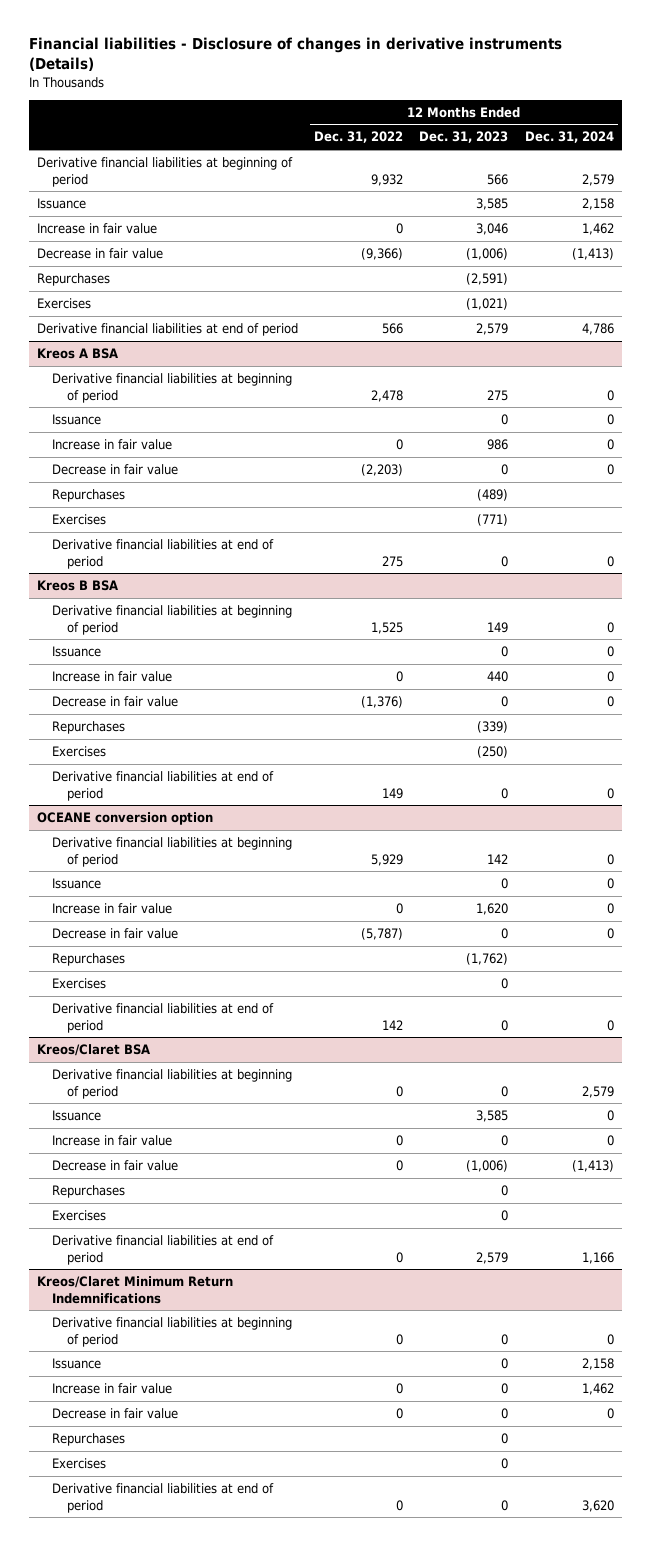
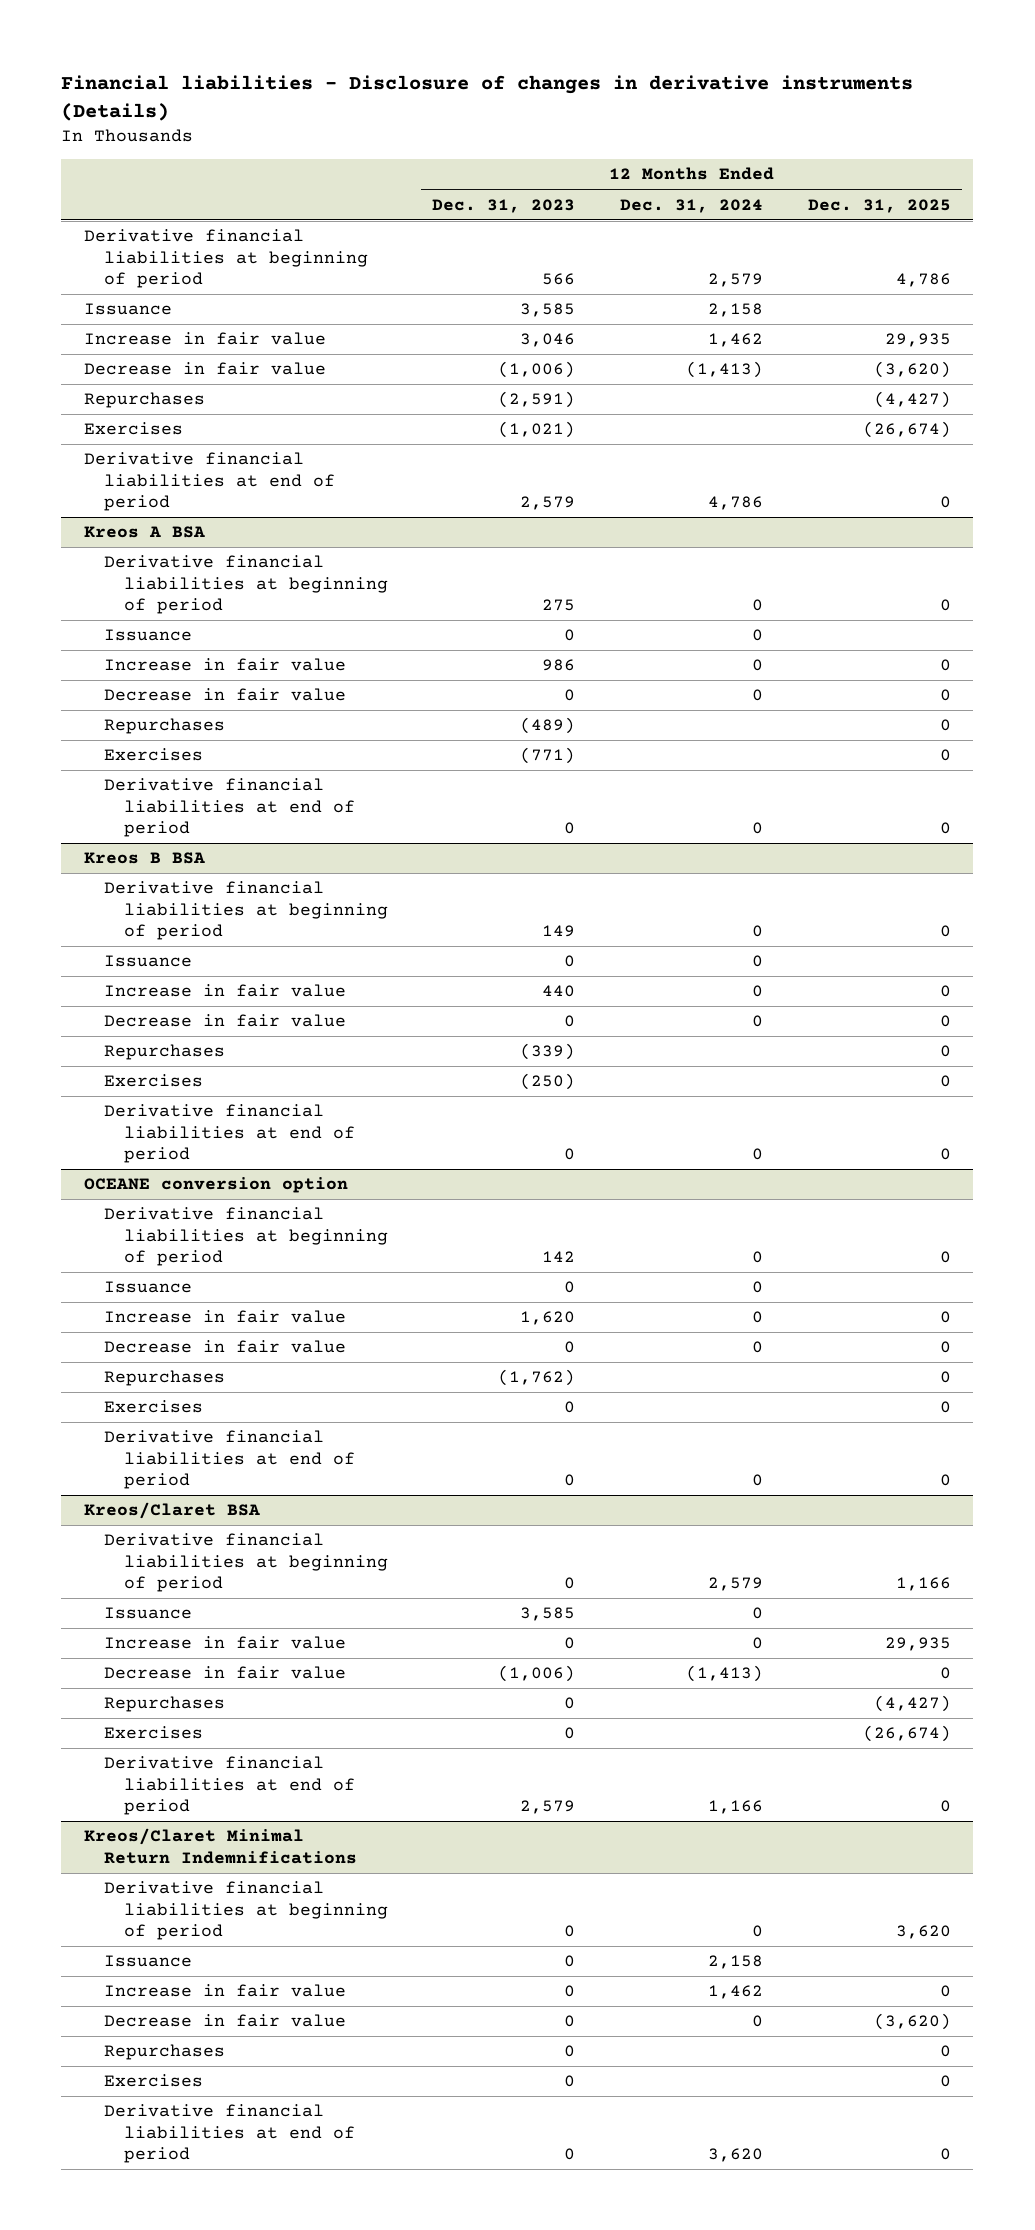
[314,131,404,144] Dec. 31, 2022 -> none
none -> [807,198,951,213] Dec. 31, 2025
[36,1276,233,1304] Kreos/Claret Minimum Return Indemnifications -> [83,1828,357,1864] Kreos/Claret Minimal Return Indemnifications

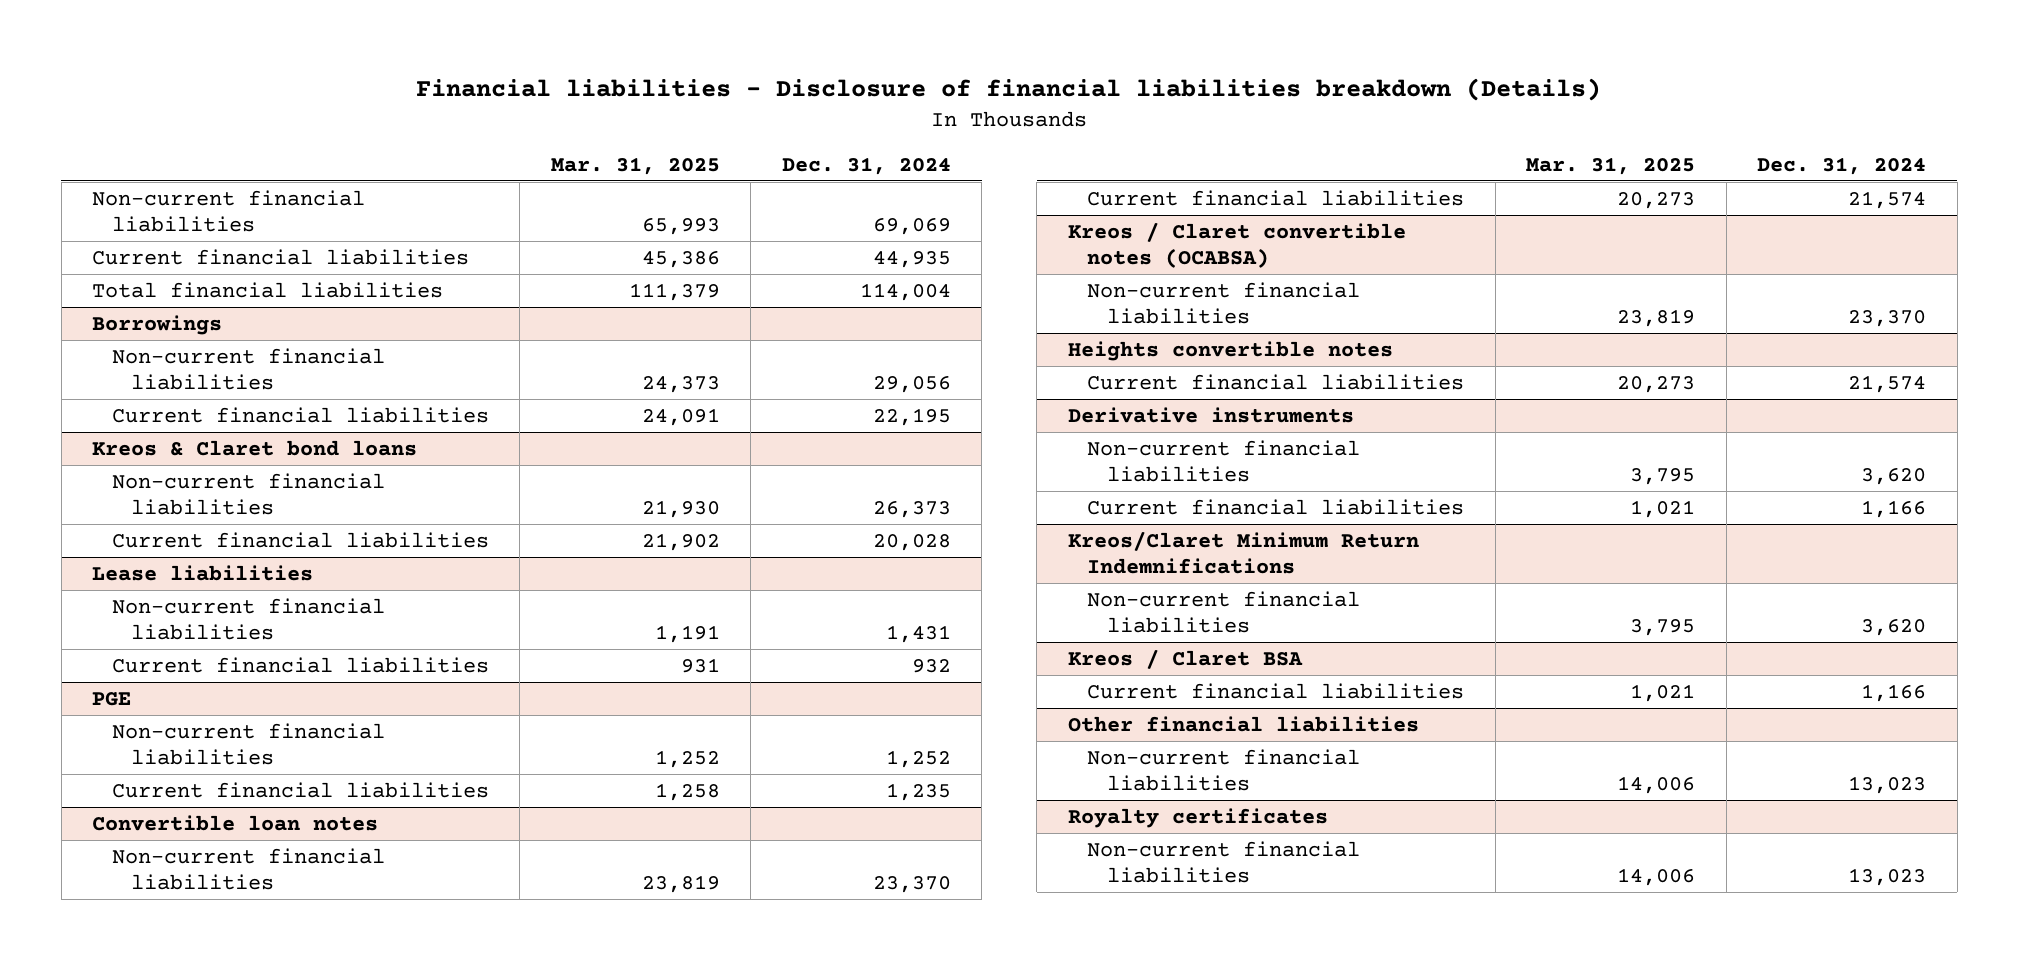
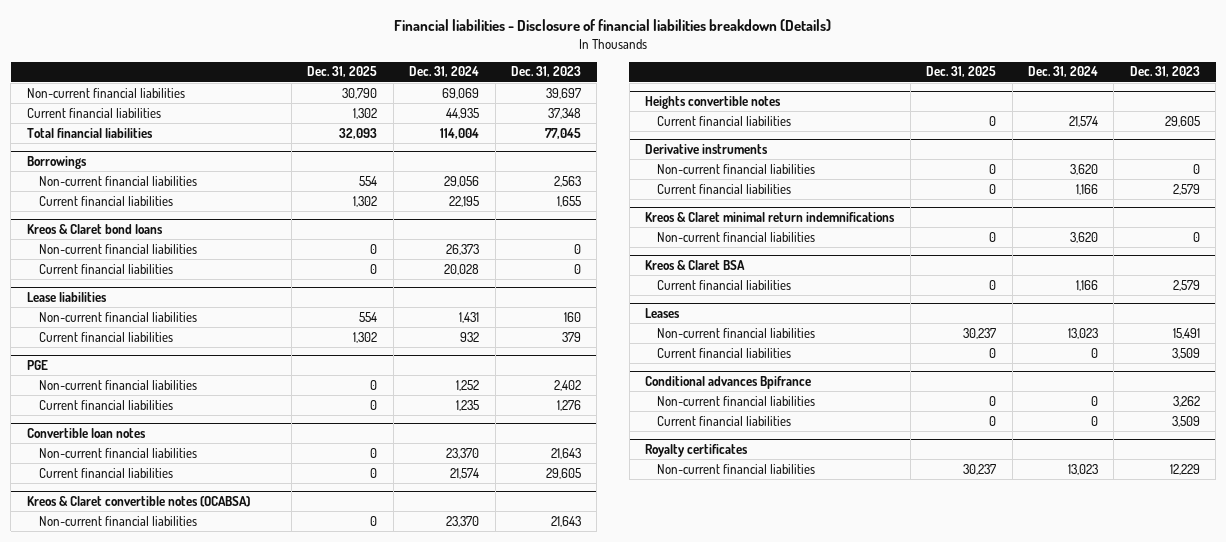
[550,156,720,175] Mar. 31, 2025 -> none
none -> [307,66,378,78] Dec. 31, 2025
none -> [510,66,581,78] Dec. 31, 2023
[1067,221,1406,268] Kreos / Claret convertible notes (OCABSA) -> [26,496,250,508] Kreos & Claret convertible notes (OCABSA)
[1067,530,1419,574] Kreos/Claret Minimum Return Indemnifications -> [645,212,896,223] Kreos & Claret minimal return indemnifications
[1067,648,1303,669] Kreos / Claret BSA -> [645,260,746,271] Kreos & Claret BSA
[1067,715,1419,732] Other financial liabilities -> [645,308,681,319] Leases
none -> [657,347,792,358] Current financial liabilities
none -> [645,376,812,390] Conditional advances Bpifrance
none -> [657,395,816,406] Non-current financial liabilities
none -> [657,415,792,426] Current financial liabilities

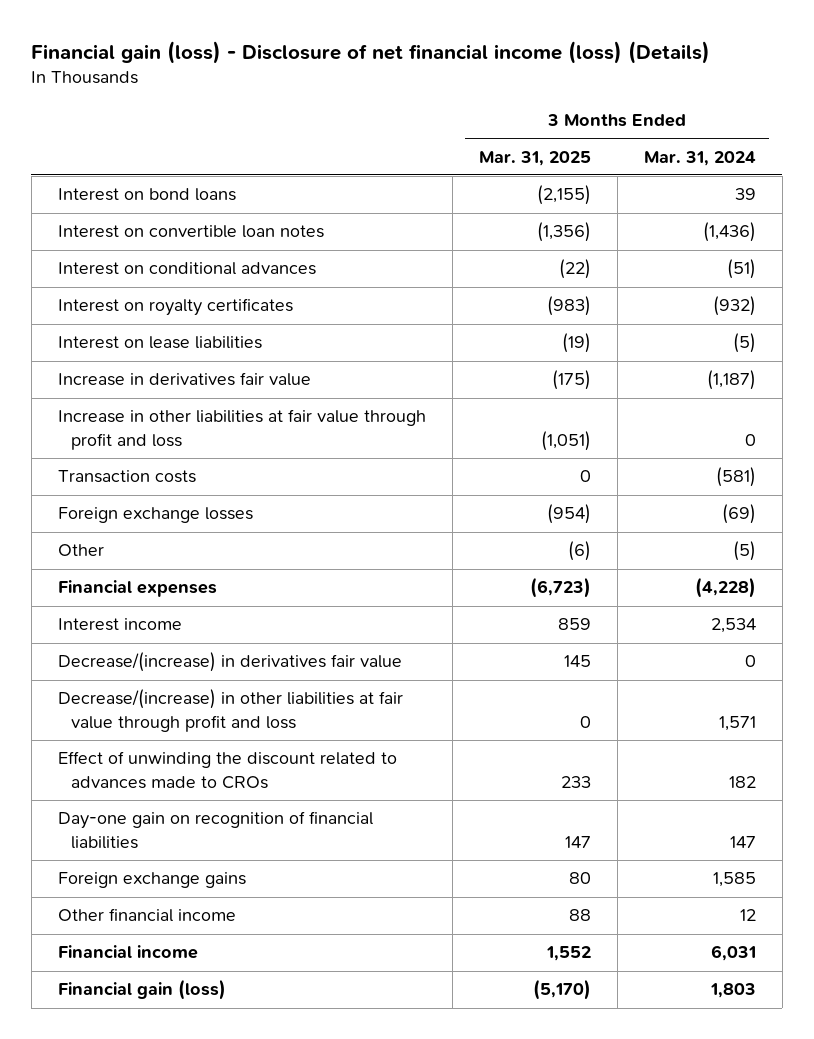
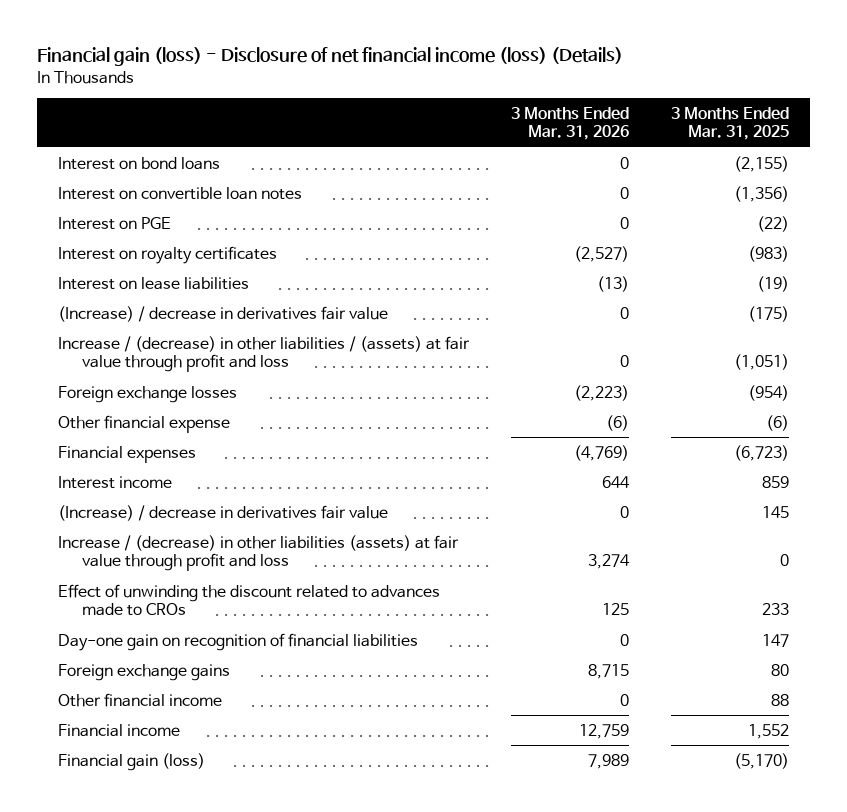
[643,150,756,166] Mar. 31, 2024 -> none
none -> [510,106,629,141] 3 Months Ended Mar. 31, 2026
[57,262,316,276] Interest on conditional advances -> [58,216,172,230] Interest on PGE
[57,470,196,484] Transaction costs -> none
[57,372,311,387] Increase in derivatives fair value -> [58,305,389,322] (Increase) / decrease in derivatives fair value
[57,409,426,450] Increase in other liabilities at fair value through profit and loss -> [58,335,471,373] Increase / (decrease) in other liabilities / (assets) at fair value through profit and loss
[57,544,104,557] Other -> [58,414,231,433] Other financial expense
[57,652,402,673] Decrease/(increase) in derivatives fair value -> [58,504,389,521] (Increase) / decrease in derivatives fair value
[57,689,403,732] Decrease/(increase) in other liabilities at fair value through profit and loss -> [58,534,460,572] Increase / (decrease) in other liabilities (assets) at fair value through profit and loss

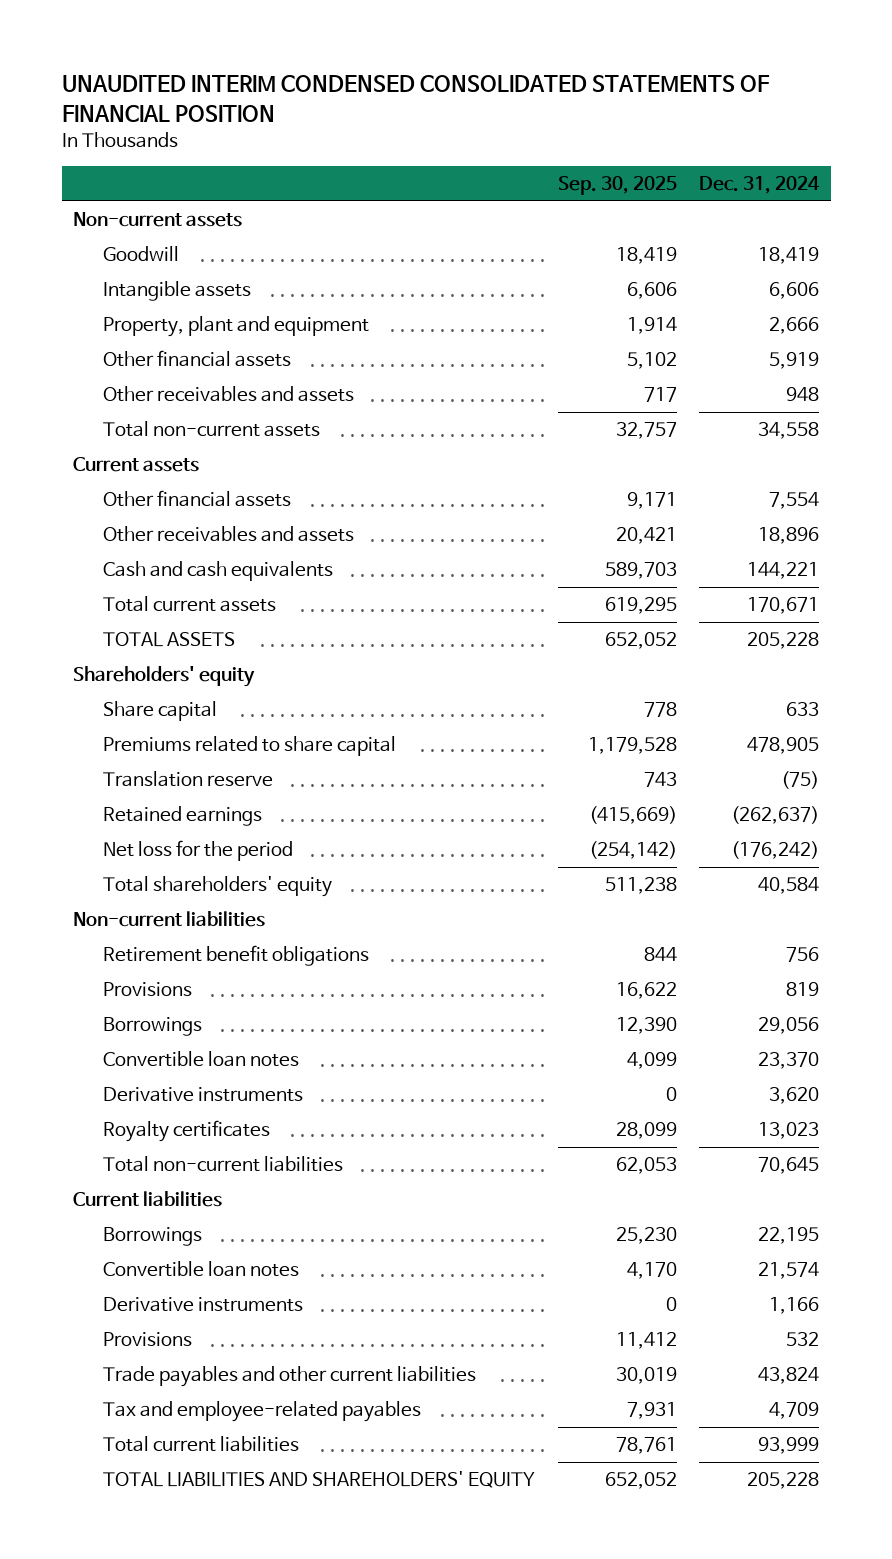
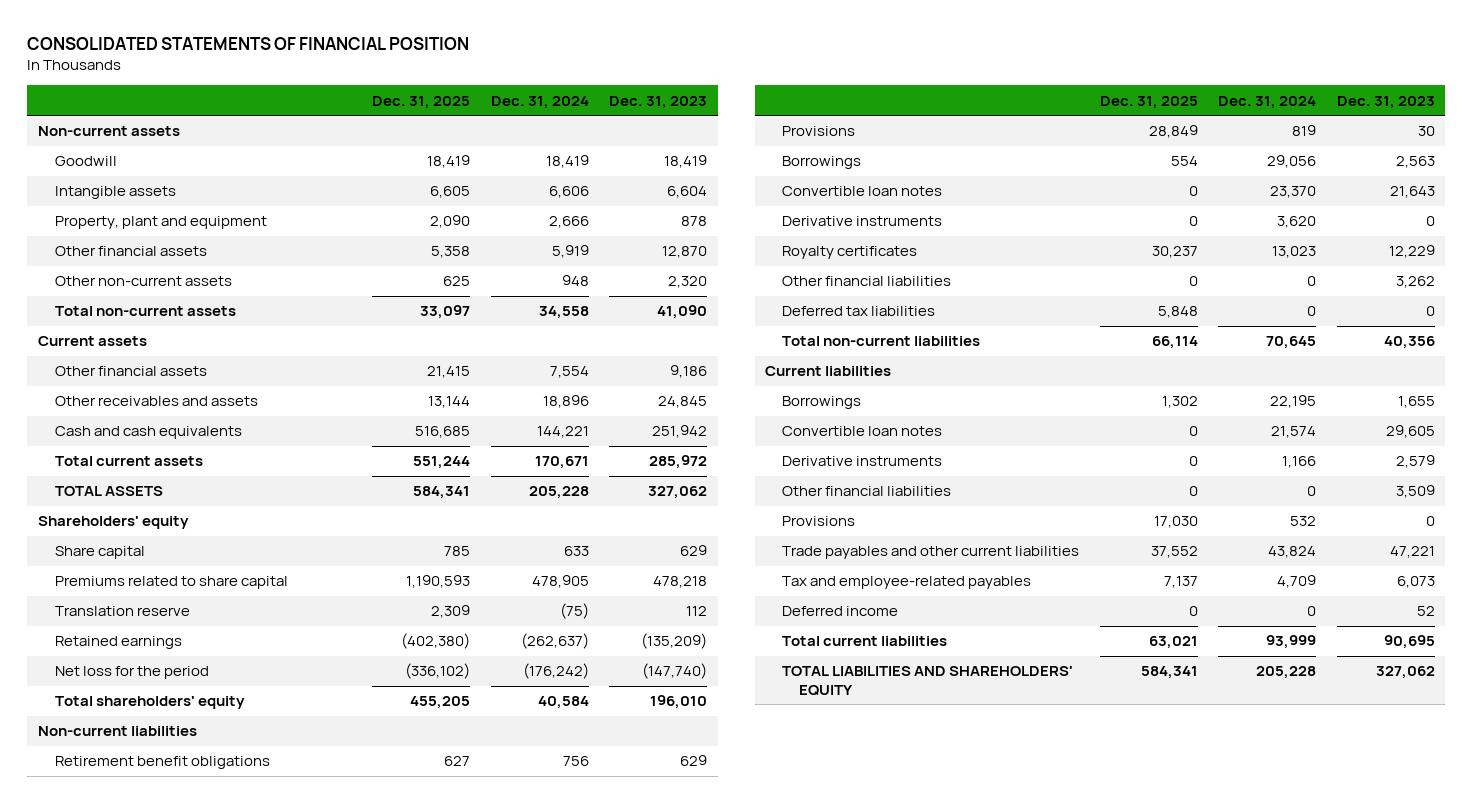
[61,75,770,123] UNAUDITED INTERIM CONDENSED CONSOLIDATED STATEMENTS OF FINANCIAL POSITION -> [27,37,470,51] CONSOLIDATED STATEMENTS OF FINANCIAL POSITION
[557,176,677,196] Sep. 30, 2025 -> none
none -> [372,95,471,109] Dec. 31, 2025
none -> [609,95,708,109] Dec. 31, 2023
[102,386,354,403] Other receivables and assets -> [54,276,232,287] Other non-current assets
none -> [782,276,952,287] Other financial liabilities
none -> [782,306,936,317] Deferred tax liabilities
none -> [782,486,952,497] Other financial liabilities
none -> [782,606,899,617] Deferred income

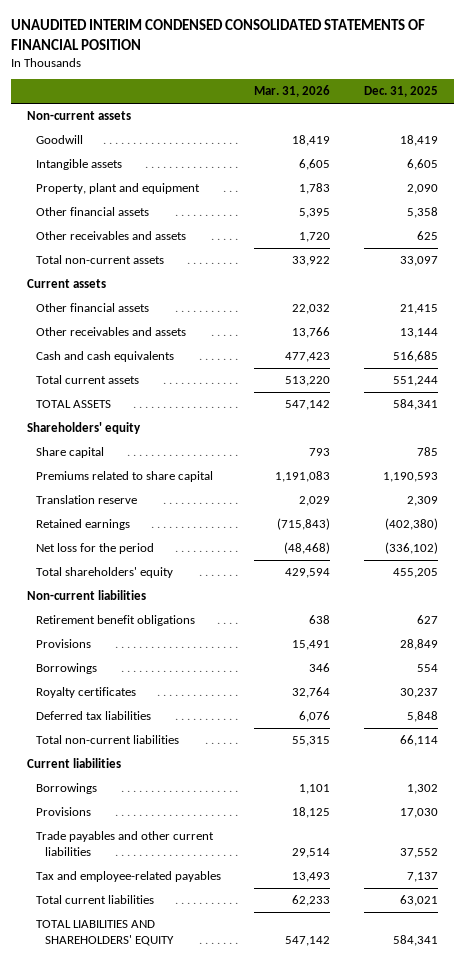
[27,37,470,51] CONSOLIDATED STATEMENTS OF FINANCIAL POSITION -> [10,19,425,50] UNAUDITED INTERIM CONDENSED CONSOLIDATED STATEMENTS OF FINANCIAL POSITION
[490,95,589,109] Dec. 31, 2024 -> none
[609,95,708,109] Dec. 31, 2023 -> none
none -> [254,85,331,98] Mar. 31, 2026
[54,276,232,287] Other non-current assets -> [36,231,187,241] Other receivables and assets
[782,186,943,197] Convertible loan notes -> none
[782,216,943,227] Derivative instruments -> none
[782,276,952,287] Other financial liabilities -> none
[782,426,943,437] Convertible loan notes -> none
[782,456,943,467] Derivative instruments -> none
[782,486,952,497] Other financial liabilities -> none
[782,606,899,617] Deferred income -> none

